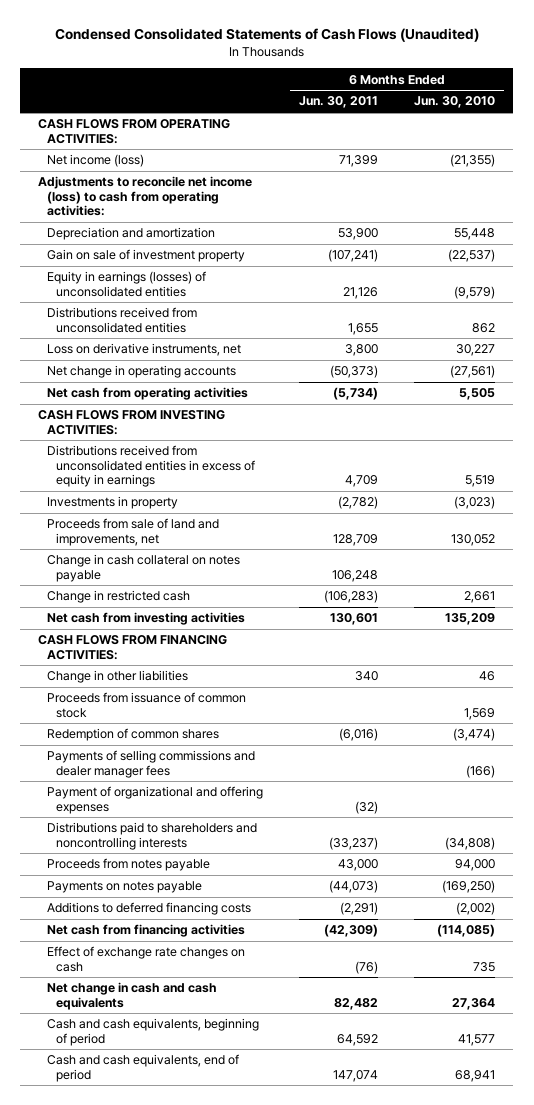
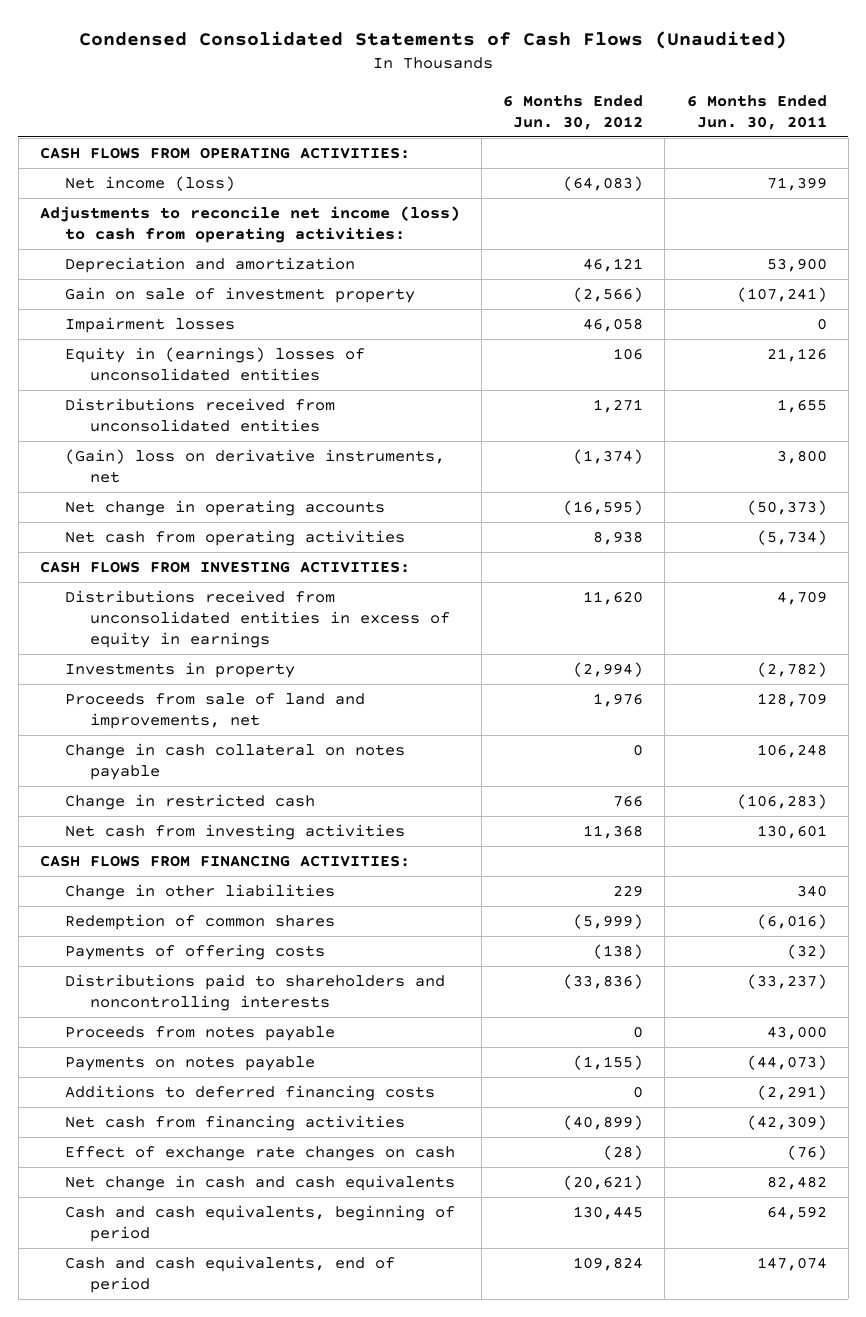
[414,96,496,109] Jun. 30, 2010 -> none
none -> [503,94,644,130] 6 Months Ended Jun. 30, 2012
none -> [64,317,235,334] Impairment losses
[47,271,207,297] Equity in earnings (losses) of unconsolidated entities -> [64,347,365,382] Equity in (earnings) losses of unconsolidated entities
[47,343,242,357] Loss on derivative instruments, net -> [64,449,445,484] (Gain) loss on derivative instruments, net
[47,692,247,718] Proceeds from issuance of common stock -> none
[47,750,256,778] Payments of selling commissions and dealer manager fees -> none
[47,786,264,814] Payment of organizational and offering expenses -> [64,944,325,961] Payments of offering costs

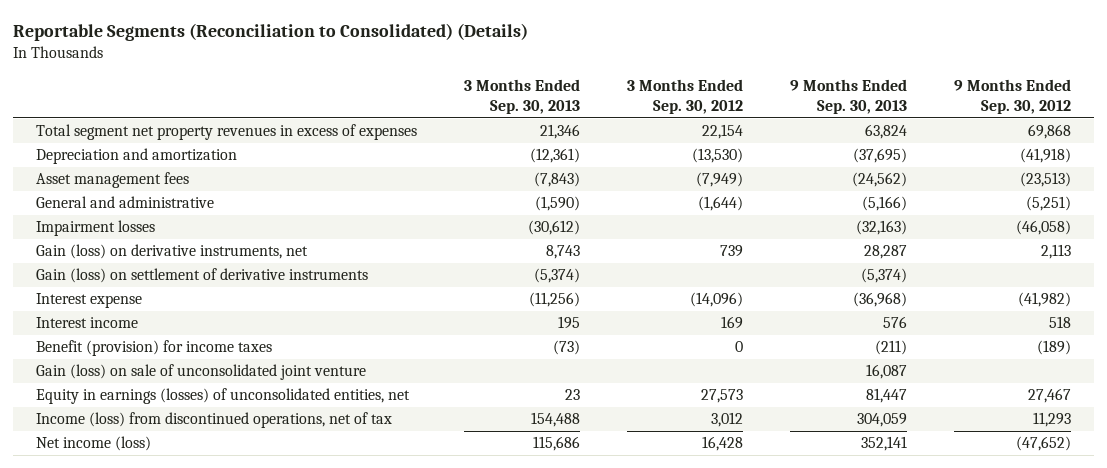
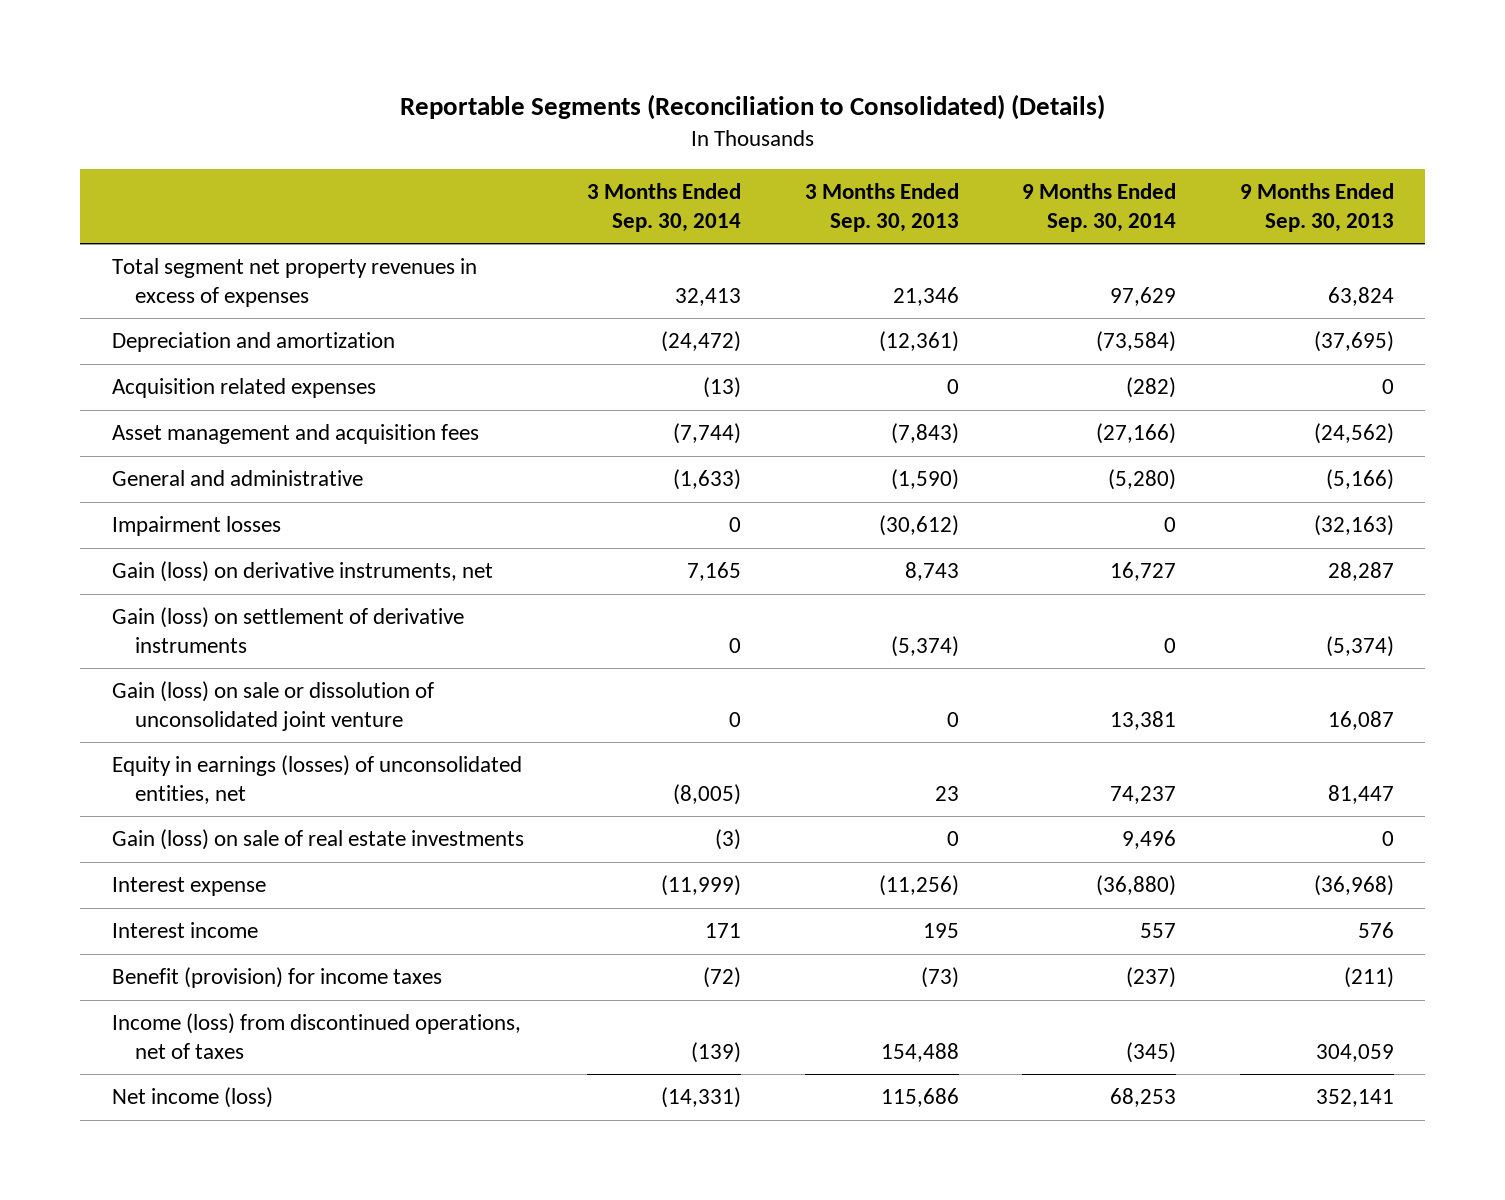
[626,79,743,115] 3 Months Ended Sep. 30, 2012 -> none
[953,79,1071,115] 9 Months Ended Sep. 30, 2012 -> none
none -> [587,183,742,232] 3 Months Ended Sep. 30, 2014
none -> [1022,183,1177,232] 9 Months Ended Sep. 30, 2014
none -> [111,378,376,399] Acquisition related expenses
[36,172,190,189] Asset management fees -> [111,424,479,445] Asset management and acquisition fees
none -> [111,681,434,731] Gain (loss) on sale or dissolution of unconsolidated joint venture
[36,388,411,405] Equity in earnings (losses) of unconsolidated entities, net -> [111,755,522,804] Equity in earnings (losses) of unconsolidated entities, net
none -> [111,829,524,851] Gain (loss) on sale of real estate investments
[36,364,367,381] Gain (loss) on sale of unconsolidated joint venture -> none
[36,412,393,429] Income (loss) from discontinued operations, net of tax -> [111,1013,521,1059] Income (loss) from discontinued operations, net of taxes

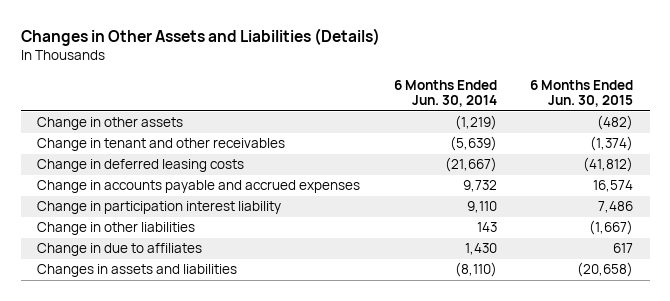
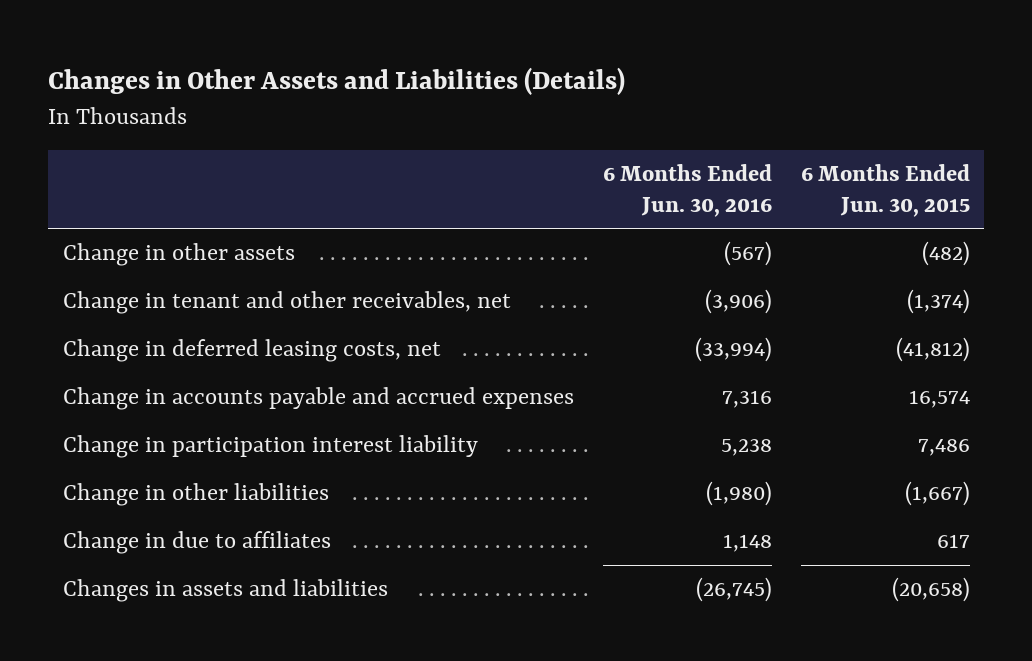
[393,79,497,108] 6 Months Ended Jun. 30, 2014 -> none
none -> [602,164,772,217] 6 Months Ended Jun. 30, 2016
[37,138,286,152] Change in tenant and other receivables -> [62,291,511,315] Change in tenant and other receivables, net
[37,159,245,173] Change in deferred leasing costs -> [62,339,441,363] Change in deferred leasing costs, net

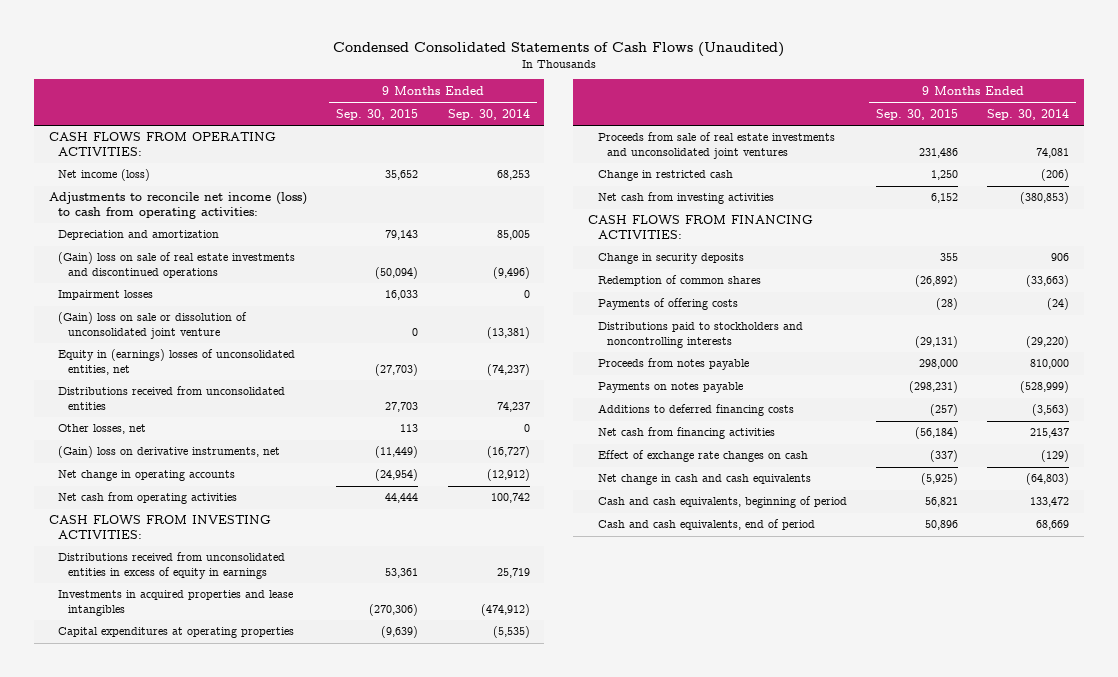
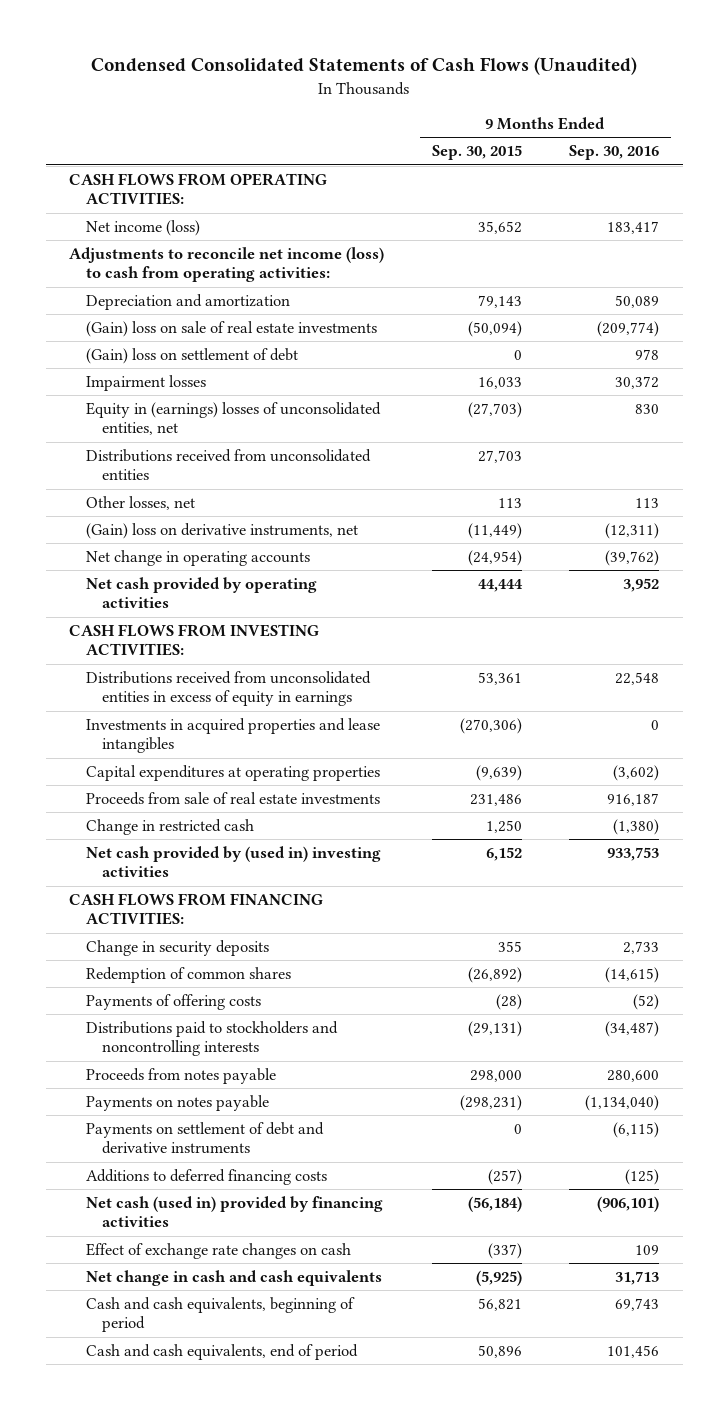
[447,108,530,120] Sep. 30, 2014 -> none
none -> [568,145,659,161] Sep. 30, 2016
[58,252,296,278] (Gain) loss on sale of real estate investments and discontinued operations -> [85,320,377,337] (Gain) loss on sale of real estate investments
none -> [85,347,298,364] (Gain) loss on settlement of debt
[58,312,248,339] (Gain) loss on sale or dissolution of unconsolidated joint venture -> none
[58,492,238,505] Net cash from operating activities -> [85,576,317,609] Net cash provided by operating activities
[597,132,835,159] Proceeds from sale of real estate investments and unconsolidated joint ventures -> [85,791,380,805] Proceeds from sale of real estate investments
[597,192,774,205] Net cash from investing activities -> [85,845,381,878] Net cash provided by (used in) investing activities
none -> [85,1121,324,1155] Payments on settlement of debt and derivative instruments
[597,427,775,440] Net cash from financing activities -> [85,1195,383,1228] Net cash (used in) provided by financing activities

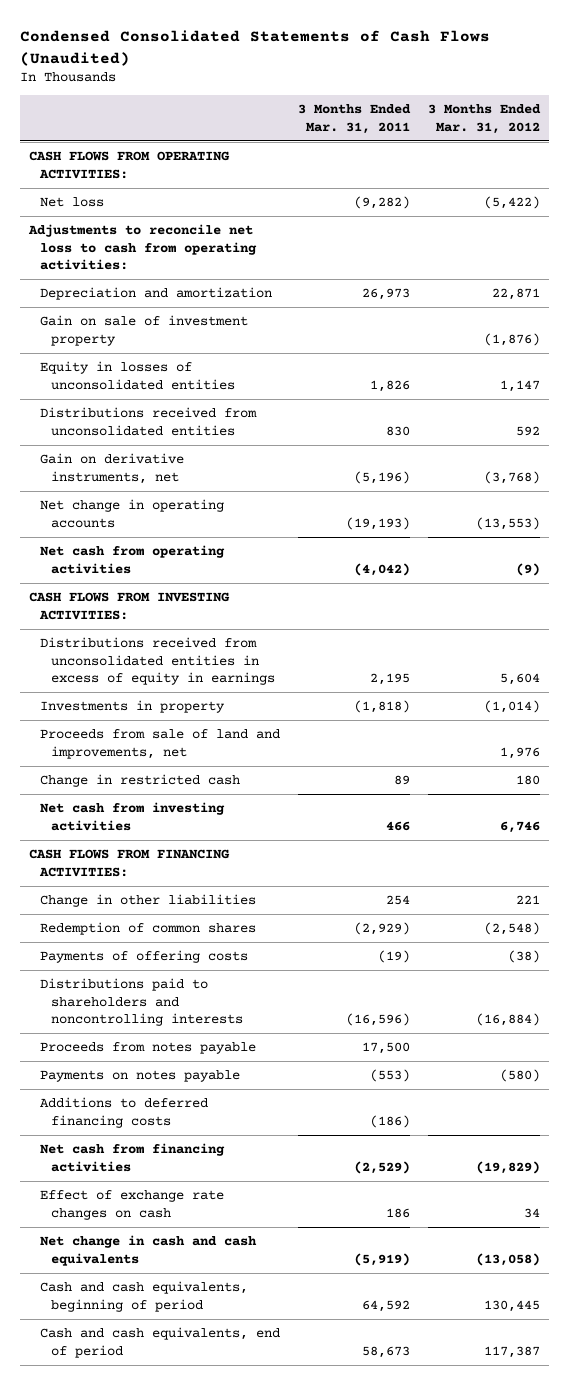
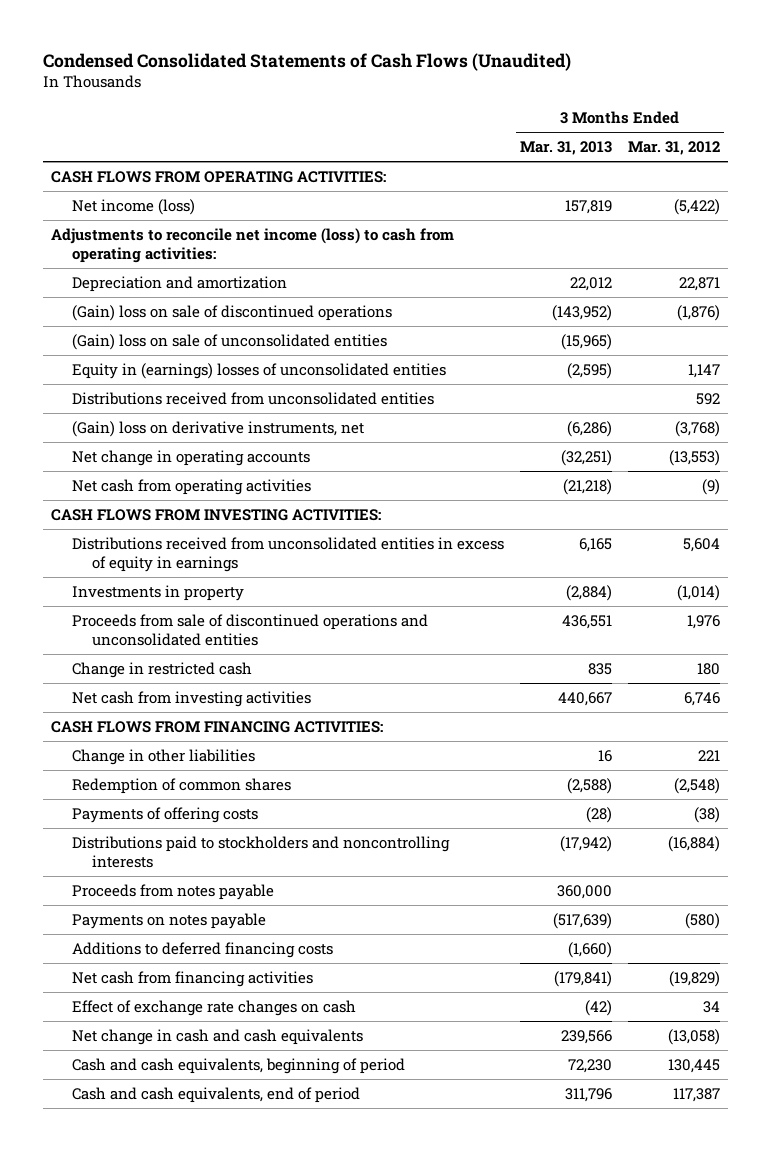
[297,104,411,134] 3 Months Ended Mar. 31, 2011 -> none
none -> [519,141,612,156] Mar. 31, 2013
[39,197,104,208] Net loss -> [71,199,195,216] Net income (loss)
[27,224,257,271] Adjustments to reconcile net loss to cash from operating activities: -> [51,228,455,263] Adjustments to reconcile net income (loss) to cash from operating activities:
[39,315,248,346] Gain on sale of investment property -> [71,305,392,322] (Gain) loss on sale of discontinued operations
none -> [71,334,387,351] (Gain) loss on sale of unconsolidated entities
[39,361,235,390] Equity in losses of unconsolidated entities -> [71,363,446,380] Equity in (earnings) losses of unconsolidated entities
[39,453,184,484] Gain on derivative instruments, net -> [71,421,364,438] (Gain) loss on derivative instruments, net
[39,729,280,759] Proceeds from sale of land and improvements, net -> [71,614,428,646] Proceeds from sale of discontinued operations and unconsolidated entities
[39,978,243,1027] Distributions paid to shareholders and noncontrolling interests -> [71,836,450,868] Distributions paid to stockholders and noncontrolling interests

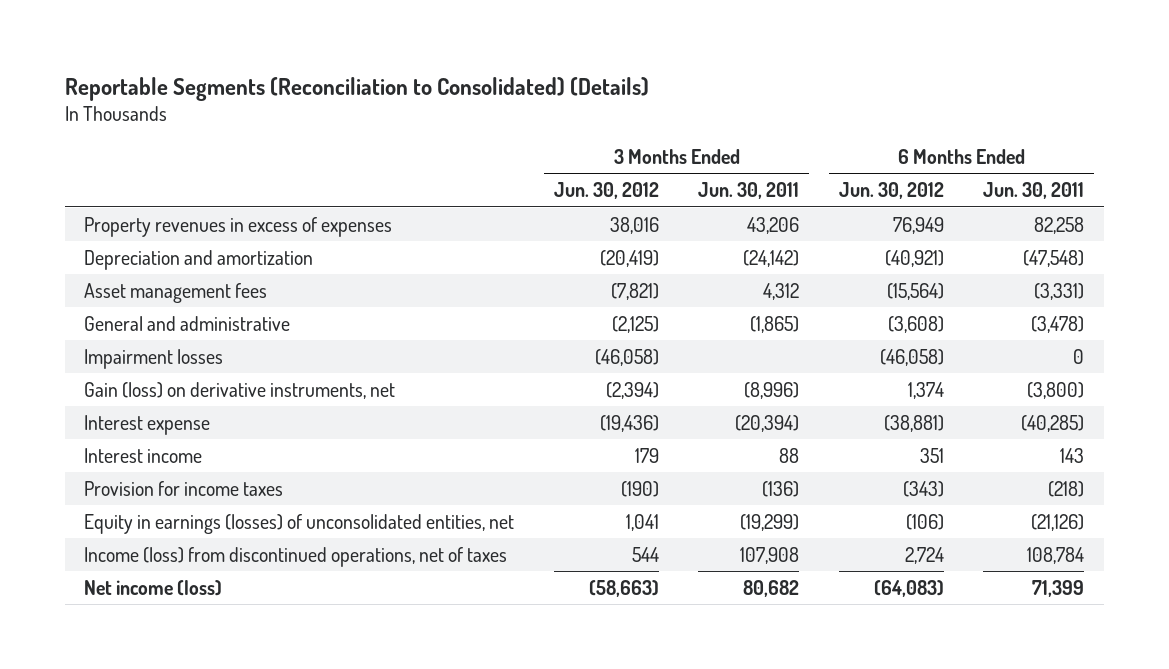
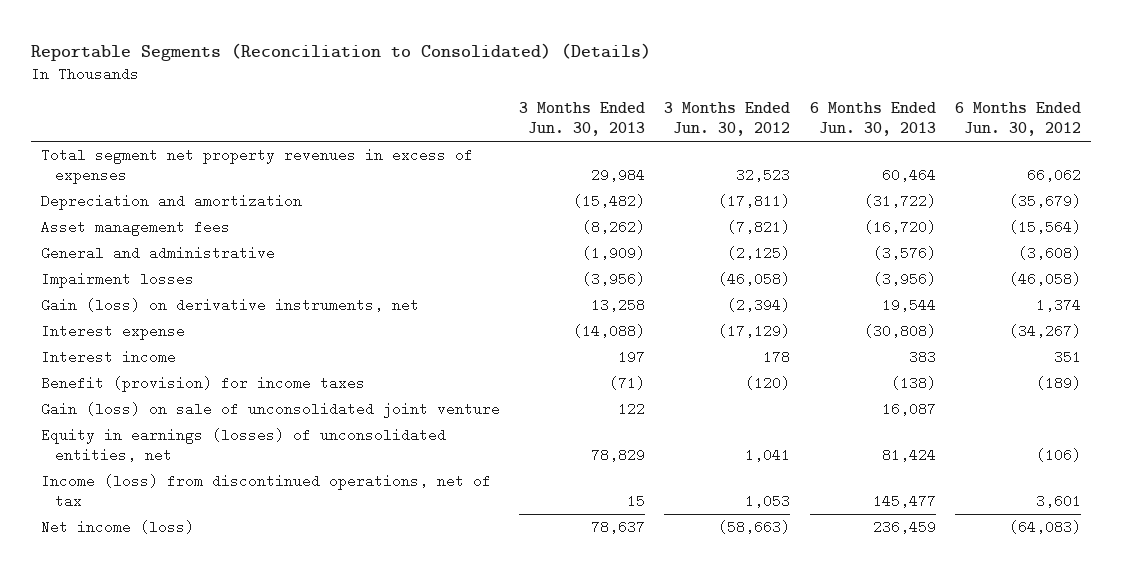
[698,182,800,200] Jun. 30, 2011 -> none
[983,182,1085,200] Jun. 30, 2011 -> none
none -> [519,102,646,137] 3 Months Ended Jun. 30, 2013
none -> [809,102,936,137] 6 Months Ended Jun. 30, 2013
[84,216,393,237] Property revenues in excess of expenses -> [40,147,473,184] Total segment net property revenues in excess of expenses
[609,216,659,234] 38,016 -> [736,167,791,182] 32,523
[892,216,944,234] 76,949 -> [1026,167,1081,182] 66,062
[599,249,659,267] (20,419) -> [718,193,791,208] (17,811)
[884,249,944,267] (40,921) -> [1008,193,1081,208] (35,679)
[599,414,659,432] (19,436) -> [718,323,791,338] (17,129)
[883,414,944,432] (38,881) -> [1008,323,1081,338] (34,267)
[634,447,659,463] 179 -> [763,349,791,364] 178
[84,480,284,496] Provision for income taxes -> [40,375,365,392] Benefit (provision) for income taxes
[620,480,659,497] (190) -> [745,375,791,390] (120)
[902,480,944,497] (343) -> [1035,375,1081,390] (189)
none -> [40,401,500,418] Gain (loss) on sale of unconsolidated joint venture
[84,546,508,567] Income (loss) from discontinued operations, net of taxes -> [40,473,491,508] Income (loss) from discontinued operations, net of tax
[631,546,659,562] 544 -> [745,493,791,508] 1,053
[904,546,944,564] 2,724 -> [1035,493,1081,508] 3,601

